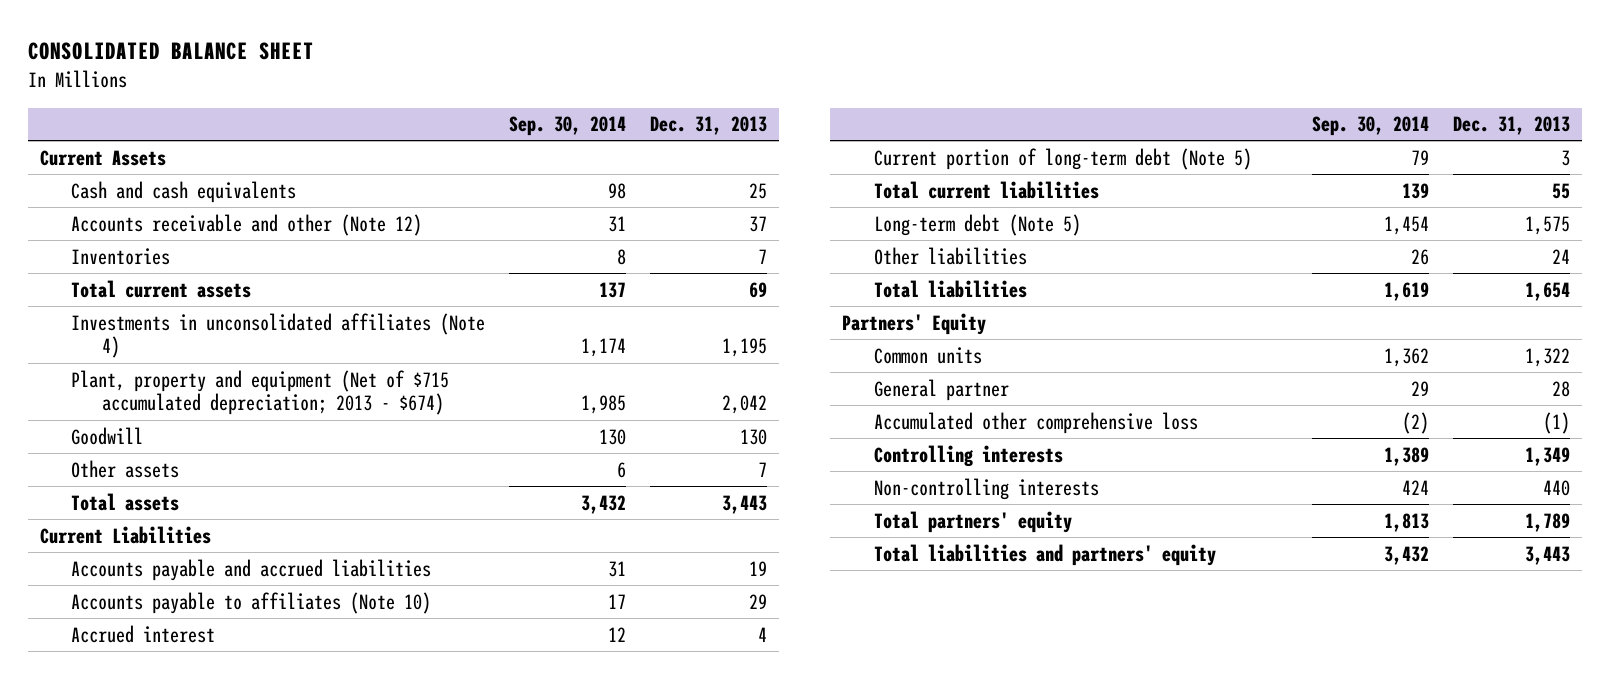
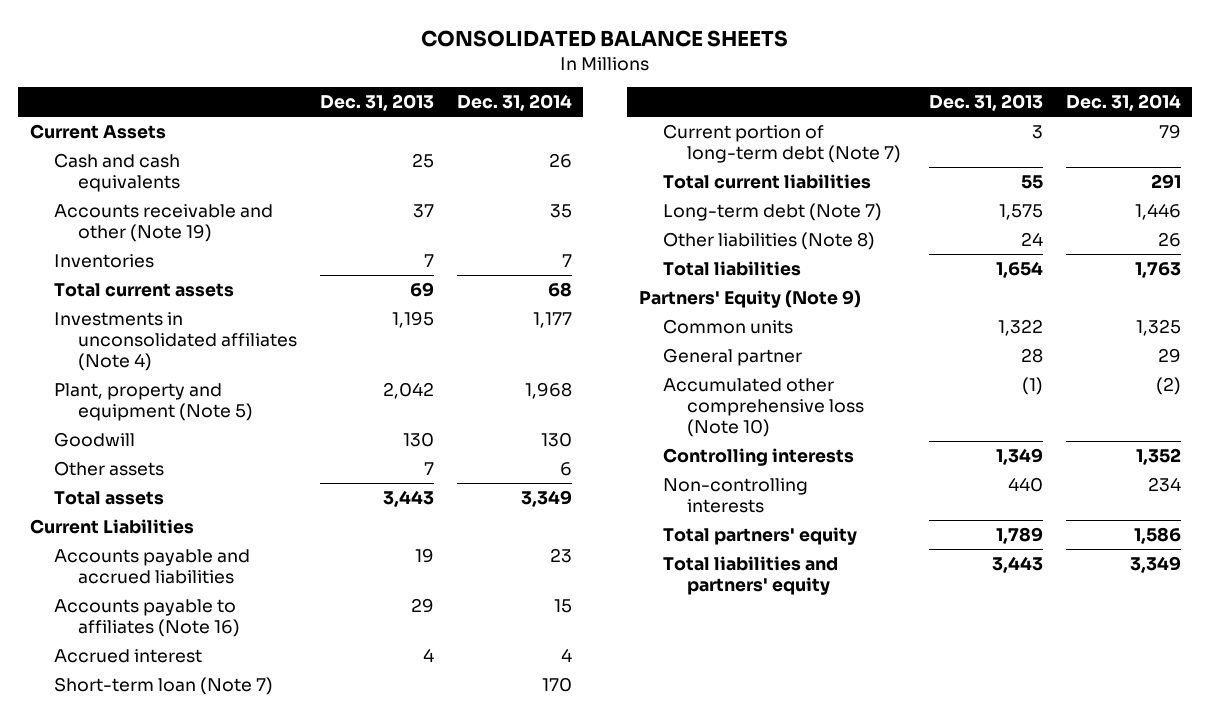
[27,42,314,61] CONSOLIDATED BALANCE SHEET -> [421,29,789,47] CONSOLIDATED BALANCE SHEETS
[508,116,626,137] Sep. 30, 2014 -> none
none -> [456,94,572,112] Dec. 31, 2014
[70,213,422,236] Accounts receivable and other (Note 12) -> [53,203,273,242] Accounts receivable and other (Note 19)
[70,369,449,416] Plant, property and equipment (Net of $715 accumulated depreciation; 2013 - $674) -> [53,382,253,421] Plant, property and equipment (Note 5)
[70,591,431,614] Accounts payable to affiliates (Note 10) -> [53,598,240,637] Accounts payable to affiliates (Note 16)
none -> [53,676,273,695] Short-term loan (Note 7)
[873,147,1252,170] Current portion of long-term debt (Note 5) -> [662,123,901,163] Current portion of long-term debt (Note 7)
[873,213,1081,236] Long-term debt (Note 5) -> [662,202,882,221] Long-term debt (Note 7)
[873,246,1027,265] Other liabilities -> [662,231,875,250] Other liabilities (Note 8)
[842,312,987,335] Partners' Equity -> [638,289,861,308] Partners' Equity (Note 9)
[873,411,1198,434] Accumulated other comprehensive loss -> [662,377,864,437] Accumulated other comprehensive loss (Note 10)

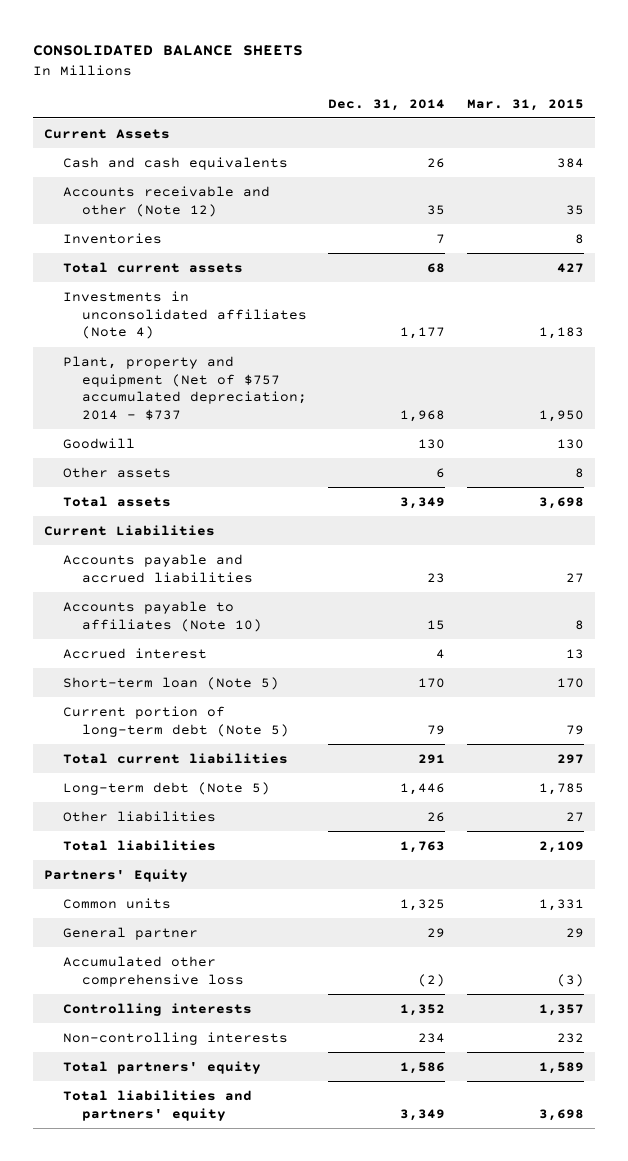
[319,94,434,112] Dec. 31, 2013 -> none
none -> [466,98,584,111] Mar. 31, 2015
[53,203,273,242] Accounts receivable and other (Note 19) -> [62,185,270,217] Accounts receivable and other (Note 12)
[53,382,253,421] Plant, property and equipment (Note 5) -> [62,355,307,421] Plant, property and equipment (Net of $757 accumulated depreciation; 2014 - $737
[53,598,240,637] Accounts payable to affiliates (Note 16) -> [62,600,262,632] Accounts payable to affiliates (Note 10)
[53,676,273,695] Short-term loan (Note 7) -> [62,676,279,690] Short-term loan (Note 5)
[662,123,901,163] Current portion of long-term debt (Note 7) -> [62,705,289,737] Current portion of long-term debt (Note 5)
[662,202,882,221] Long-term debt (Note 7) -> [62,781,270,795] Long-term debt (Note 5)
[662,231,875,250] Other liabilities (Note 8) -> [62,810,216,822] Other liabilities
[638,289,861,308] Partners' Equity (Note 9) -> [43,868,188,882] Partners' Equity
[662,377,864,437] Accumulated other comprehensive loss (Note 10) -> [62,955,244,987] Accumulated other comprehensive loss

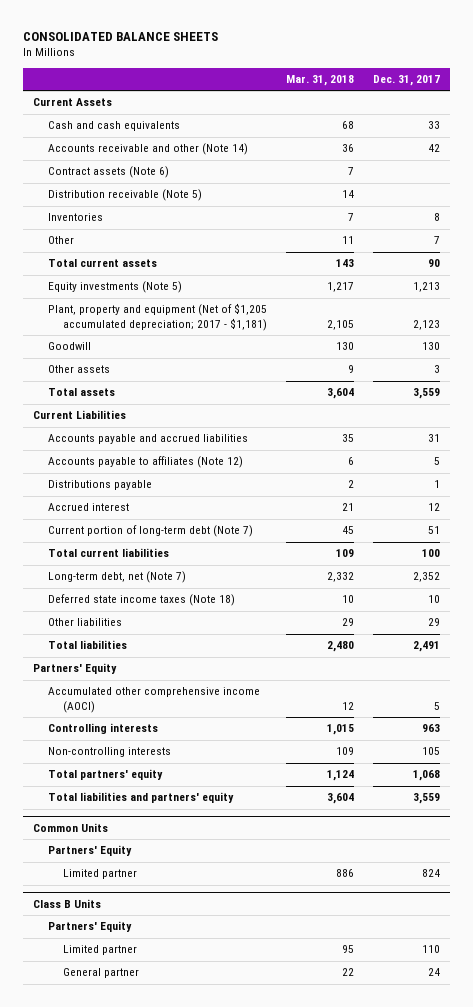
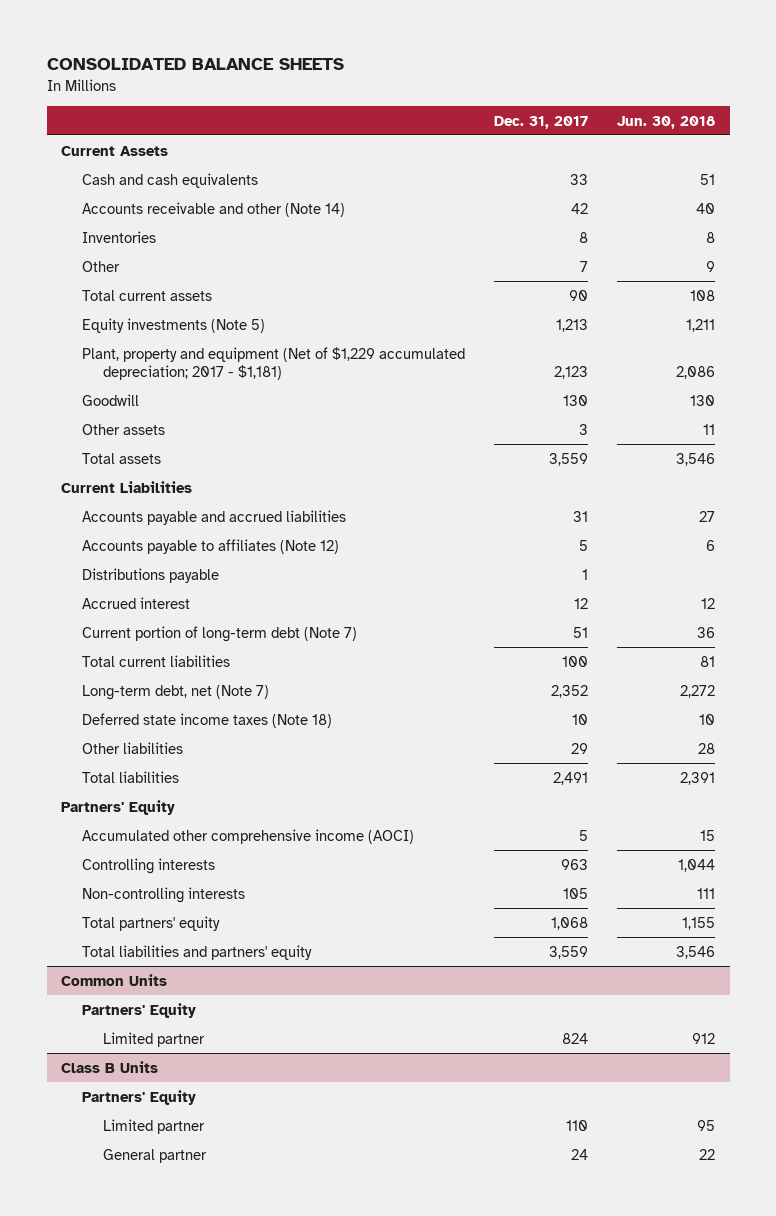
[286,74,355,86] Mar. 31, 2018 -> none
none -> [617,115,716,129] Jun. 30, 2018
[47,166,169,179] Contract assets (Note 6) -> none
[47,189,202,202] Distribution receivable (Note 5) -> none
[47,303,267,331] Plant, property and equipment (Net of $1,205 accumulated depreciation; 2017 - $1,181) -> [82,346,466,381] Plant, property and equipment (Net of $1,229 accumulated depreciation; 2017 - $1,181)

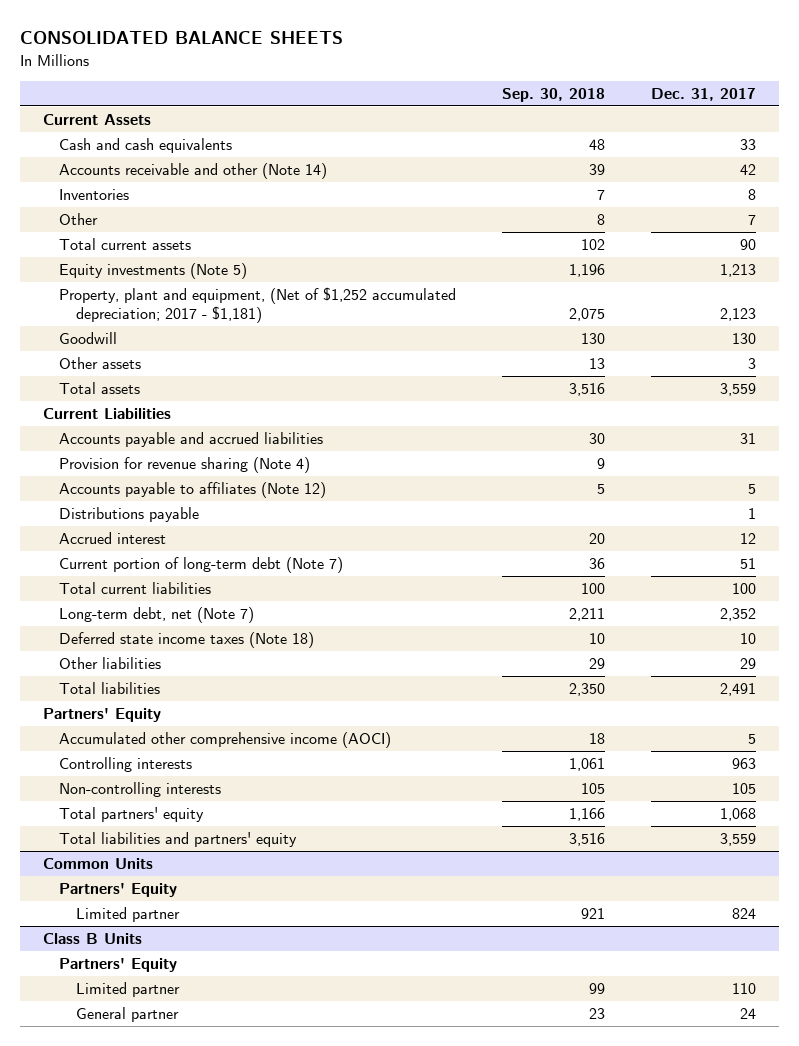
[617,115,716,129] Jun. 30, 2018 -> none
none -> [502,88,606,103] Sep. 30, 2018
[82,346,466,381] Plant, property and equipment (Net of $1,229 accumulated depreciation; 2017 - $1,181) -> [59,286,457,324] Property, plant and equipment, (Net of $1,252 accumulated depreciation; 2017 - $1,181)
none -> [59,456,311,473] Provision for revenue sharing (Note 4)

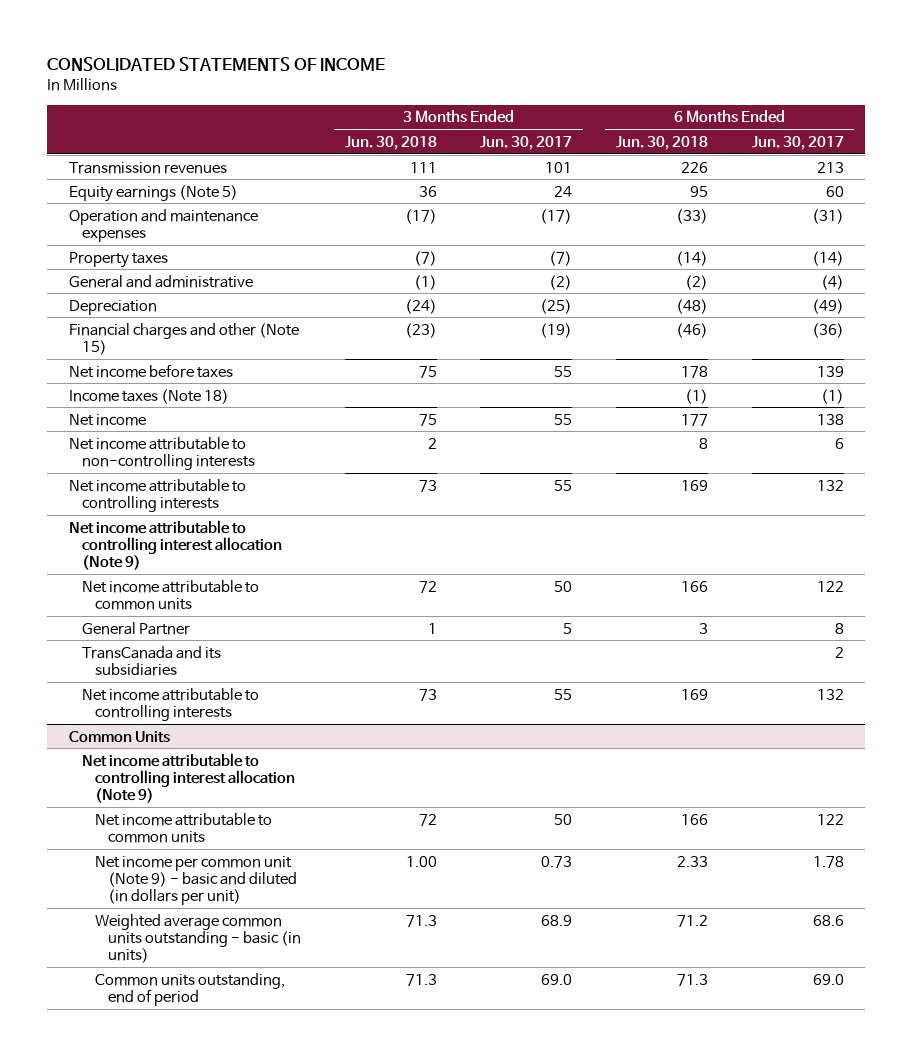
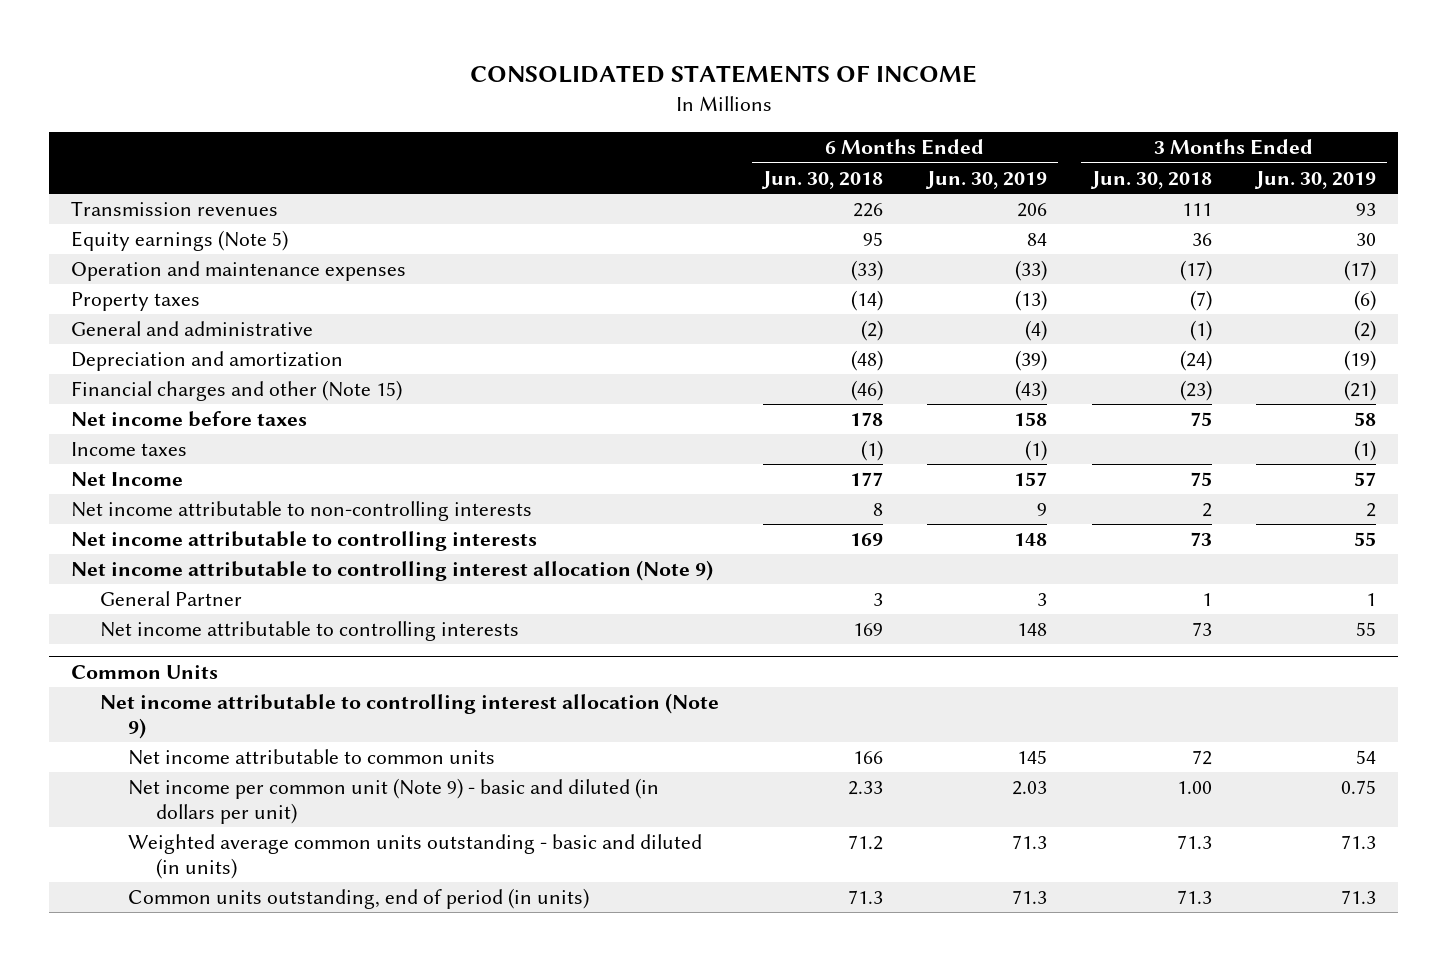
[480,135,573,150] Jun. 30, 2017 -> none
[751,135,844,150] Jun. 30, 2017 -> none
none -> [925,170,1048,189] Jun. 30, 2019
none -> [1254,170,1377,189] Jun. 30, 2019
[69,299,158,315] Depreciation -> [71,351,344,372] Depreciation and amortization
[69,388,230,404] Income taxes (Note 18) -> [71,442,188,457] Income taxes
[69,413,147,426] Net income -> [71,472,184,487] Net Income
[82,579,260,610] Net income attributable to common units -> none
[82,645,222,676] TransCanada and its subsidiaries -> none
[95,913,302,963] Weighted average common units outstanding - basic (in units) -> [127,834,702,880] Weighted average common units outstanding - basic and diluted (in units)
[95,972,286,1006] Common units outstanding, end of period -> [127,888,589,910] Common units outstanding, end of period (in units)

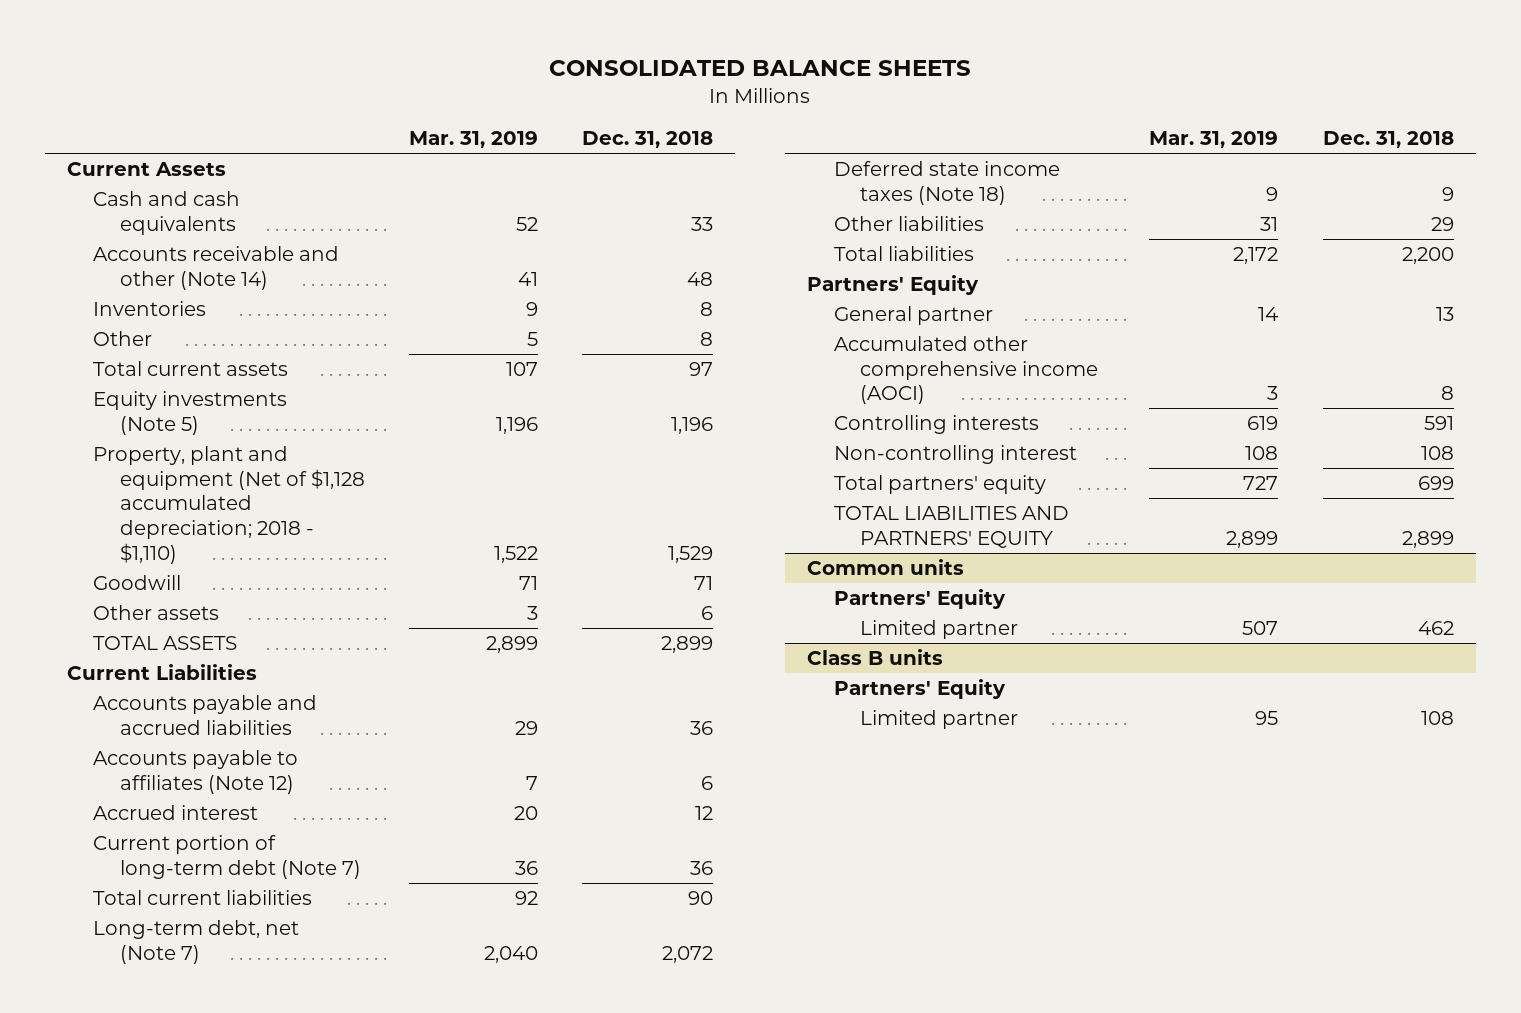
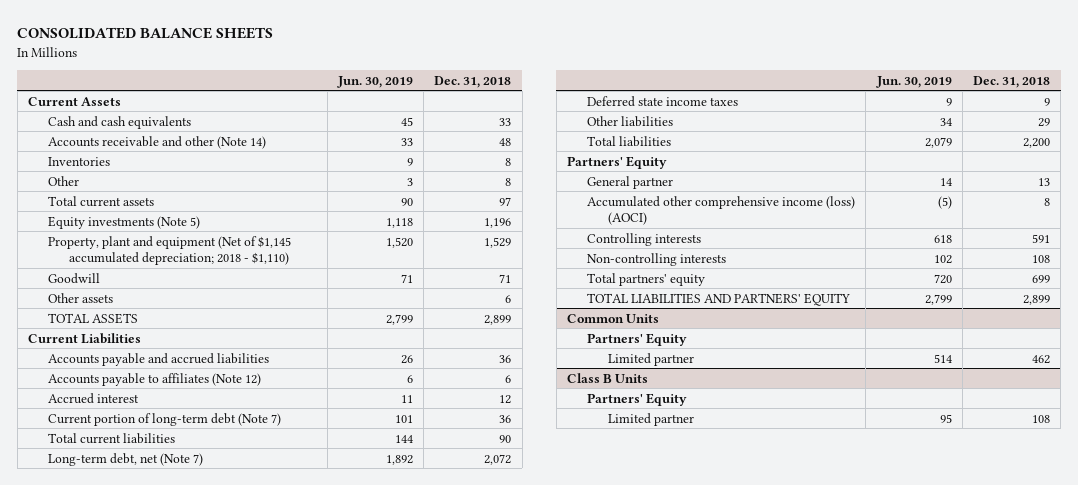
[409,131,539,149] Mar. 31, 2019 -> none
none -> [336,75,413,88] Jun. 30, 2019
[93,446,365,564] Property, plant and equipment (Net of $1,128 accumulated depreciation; 2018 - $1,110) -> [48,235,292,266] Property, plant and equipment (Net of $1,145 accumulated depreciation; 2018 - $1,110)
[833,161,1060,205] Deferred state income taxes (Note 18) -> [587,95,739,107] Deferred state income taxes
[833,336,1099,405] Accumulated other comprehensive income (AOCI) -> [587,195,856,226] Accumulated other comprehensive income (loss) (AOCI)
[833,445,1077,465] Non-controlling interest -> [587,252,727,266] Non-controlling interests
[807,559,965,576] Common units -> [566,313,659,323] Common Units
[807,649,944,666] Class B units -> [566,372,648,383] Class B Units

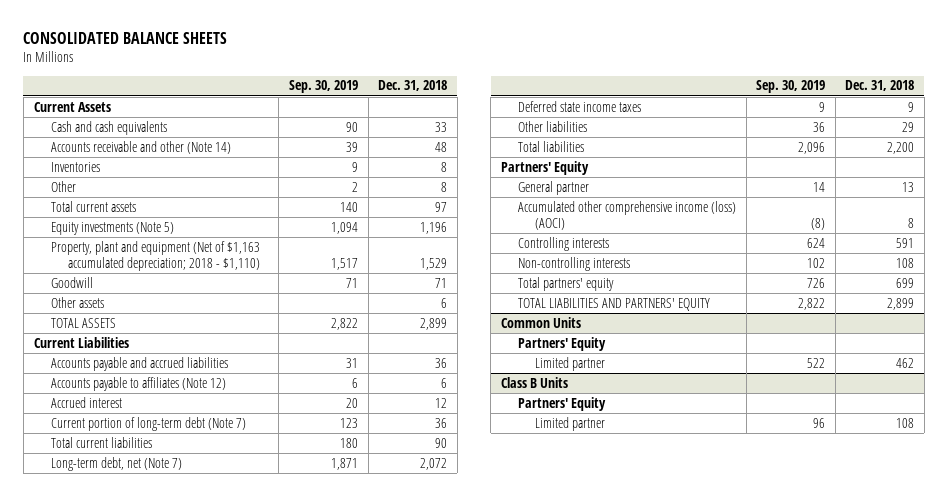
[336,75,413,88] Jun. 30, 2019 -> none
none -> [288,80,358,94] Sep. 30, 2019
[48,235,292,266] Property, plant and equipment (Net of $1,145 accumulated depreciation; 2018 - $1,110) -> [50,240,260,272] Property, plant and equipment (Net of $1,163 accumulated depreciation; 2018 - $1,110)

